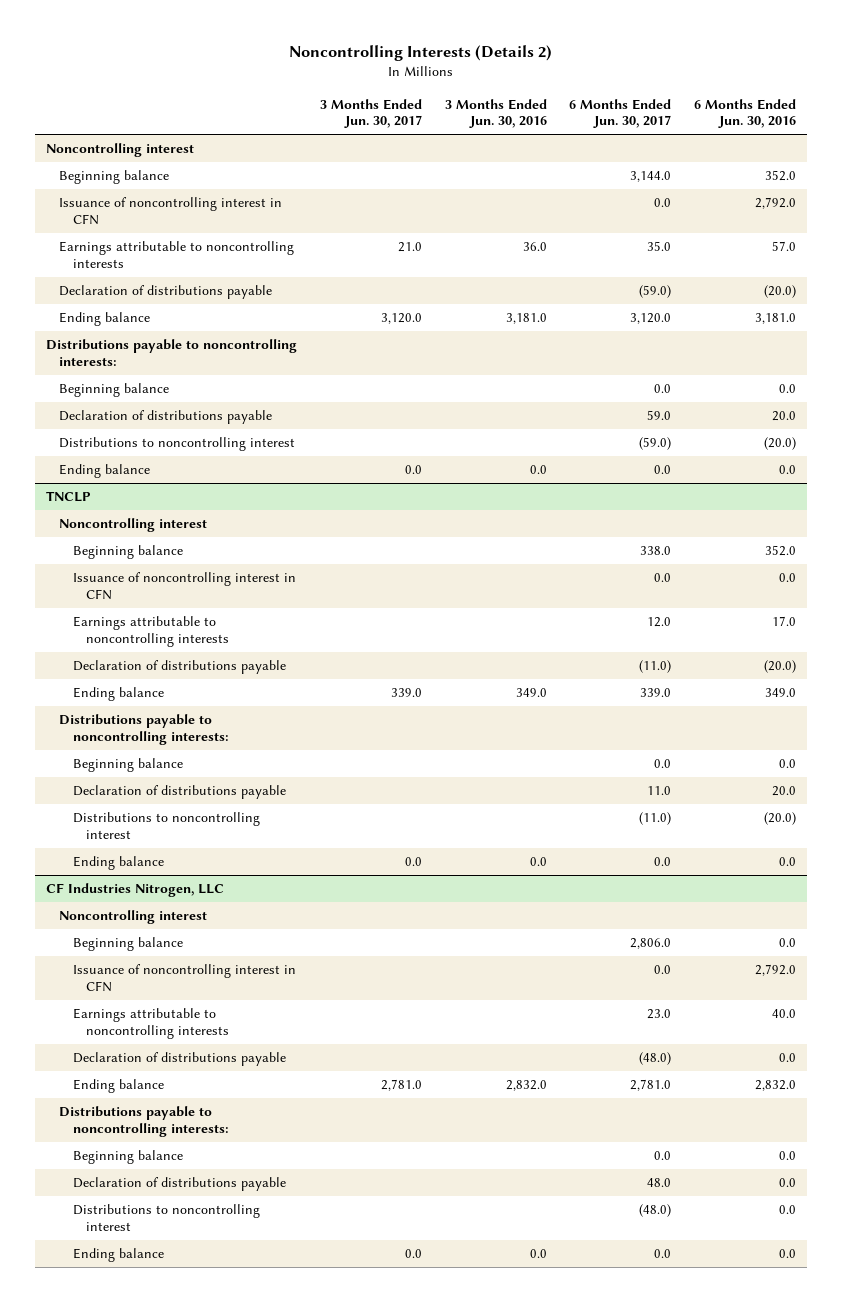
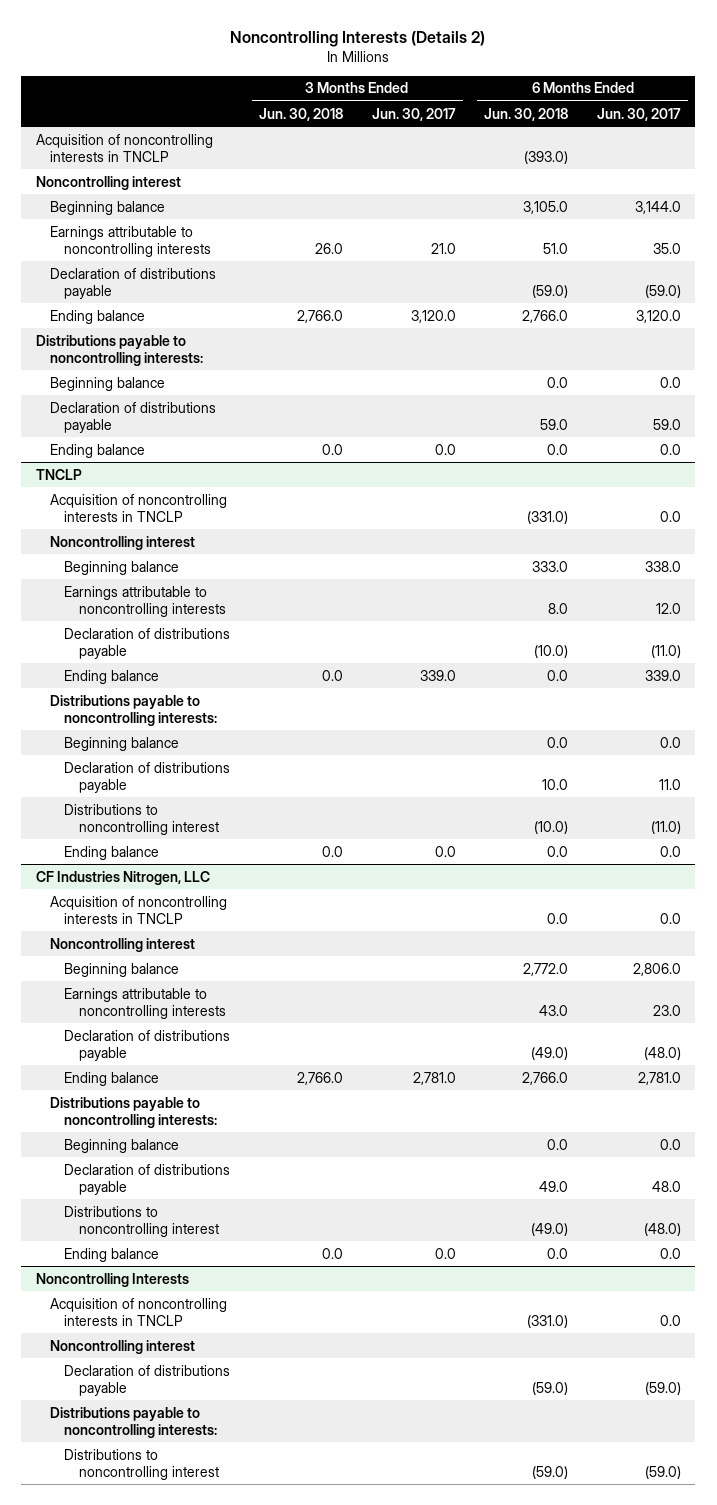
[444,98,547,129] 3 Months Ended Jun. 30, 2016 -> none
[693,98,796,129] 6 Months Ended Jun. 30, 2016 -> none
none -> [258,107,343,121] Jun. 30, 2018
none -> [484,107,569,121] Jun. 30, 2018
none -> [35,133,213,162] Acquisition of noncontrolling interests in TNCLP
[59,197,283,225] Issuance of noncontrolling interest in CFN -> none
[59,437,296,452] Distributions to noncontrolling interest -> none
none -> [50,493,228,522] Acquisition of noncontrolling interests in TNCLP
[72,572,296,600] Issuance of noncontrolling interest in CFN -> none
none -> [50,895,228,924] Acquisition of noncontrolling interests in TNCLP
[72,964,296,992] Issuance of noncontrolling interest in CFN -> none
none -> [35,1272,189,1287] Noncontrolling Interests
none -> [50,1297,228,1326] Acquisition of noncontrolling interests in TNCLP
none -> [50,1339,196,1354] Noncontrolling interest
none -> [64,1364,231,1396] Declaration of distributions payable
none -> [50,1406,218,1438] Distributions payable to noncontrolling interests:
none -> [64,1448,219,1480] Distributions to noncontrolling interest

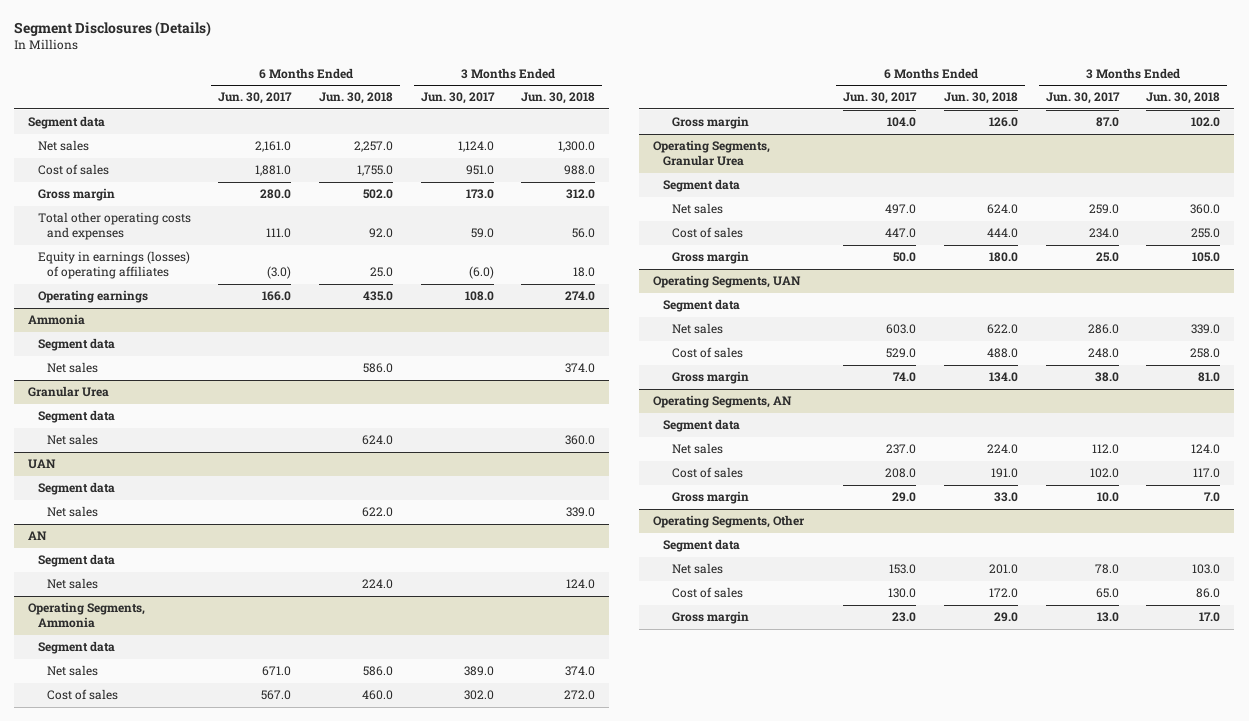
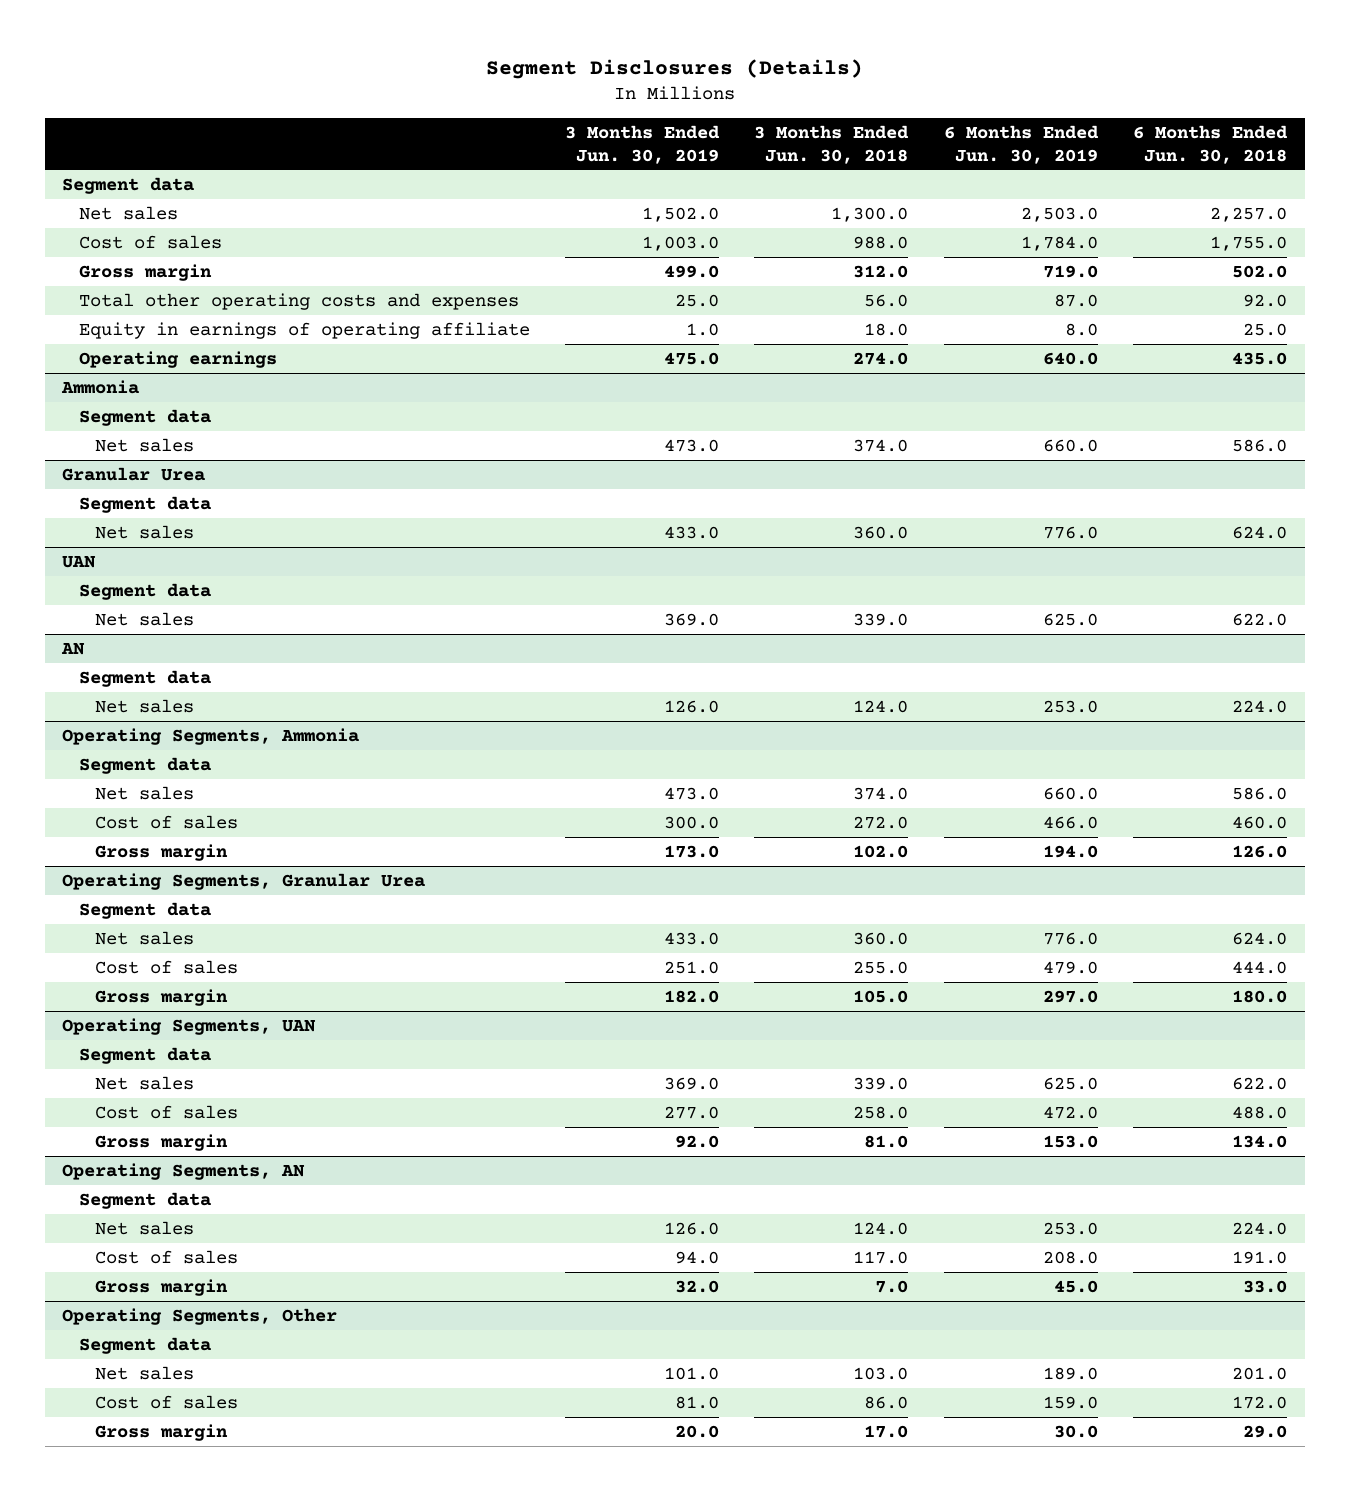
[218,92,293,105] Jun. 30, 2017 -> none
[420,92,495,105] Jun. 30, 2017 -> none
none -> [564,124,720,164] 3 Months Ended Jun. 30, 2019
none -> [943,124,1099,164] 6 Months Ended Jun. 30, 2019
[37,251,190,280] Equity in earnings (losses) of operating affiliates -> [78,321,530,339] Equity in earnings of operating affiliate

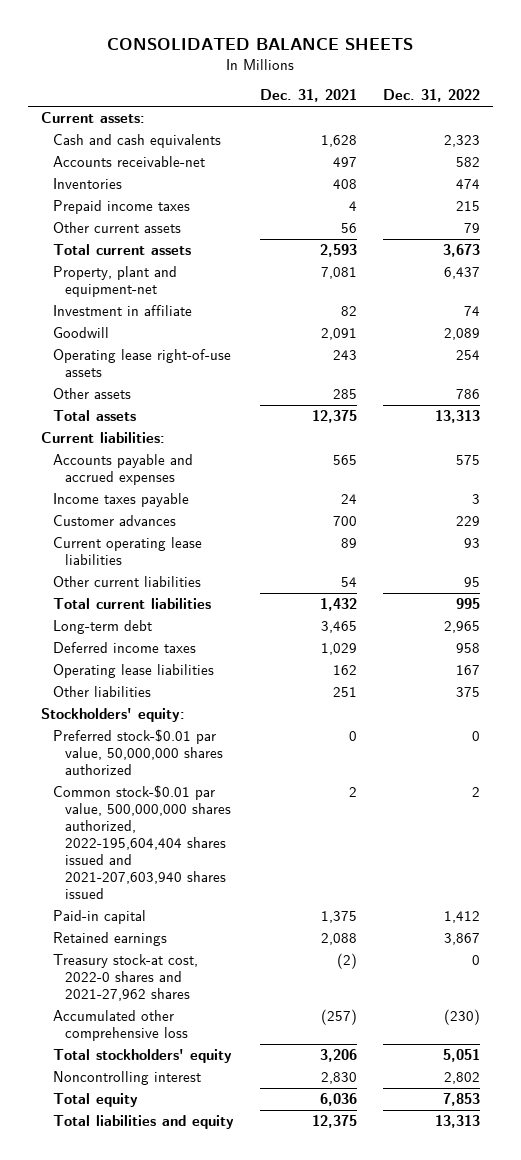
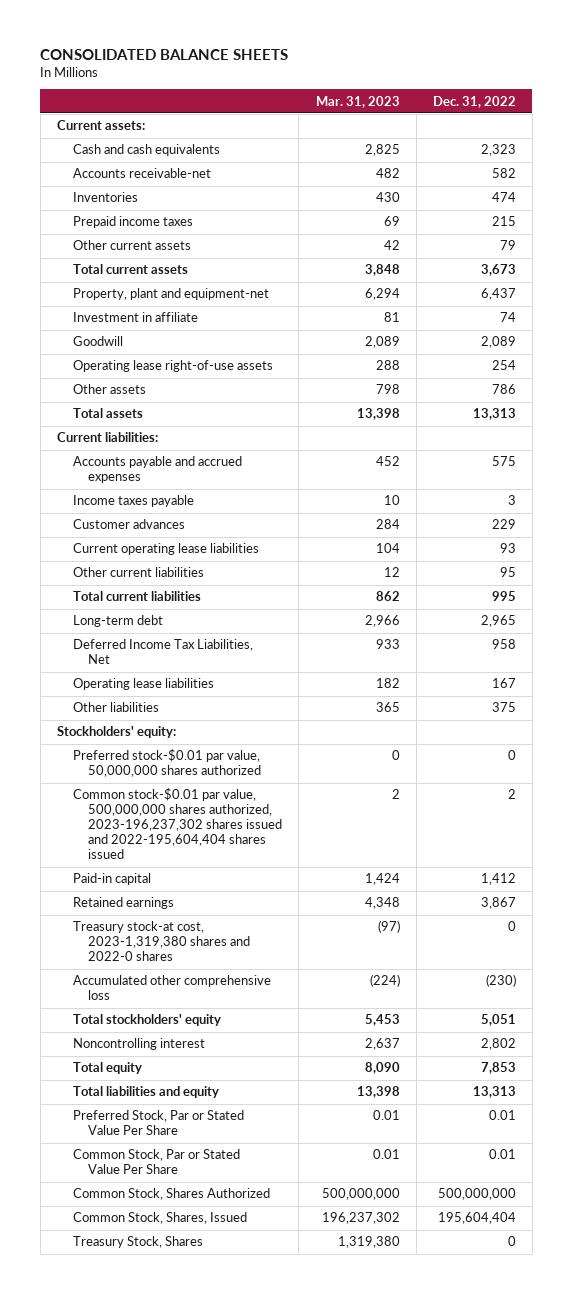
[260,89,358,103] Dec. 31, 2021 -> none
none -> [315,95,400,108] Mar. 31, 2023
[53,642,197,654] Deferred income taxes -> [72,639,253,665] Deferred Income Tax Liabilities, Net
[53,785,232,900] Common stock-$0.01 par value, 500,000,000 shares authorized, 2022-195,604,404 shares issued and 2021-207,603,940 shares issued -> [72,788,283,860] Common stock-$0.01 par value, 500,000,000 shares authorized, 2023-196,237,302 shares issued and 2022-195,604,404 shares issued
[53,954,199,1002] Treasury stock-at cost, 2022-0 shares and 2021-27,962 shares -> [72,921,251,962] Treasury stock-at cost, 2023-1,319,380 shares and 2022-0 shares
none -> [72,1110,244,1136] Preferred Stock, Par or Stated Value Per Share
none -> [72,1149,240,1175] Common Stock, Par or Stated Value Per Share
none -> [72,1188,270,1201] Common Stock, Shares Authorized
none -> [72,1212,247,1225] Common Stock, Shares, Issued
none -> [72,1236,203,1249] Treasury Stock, Shares

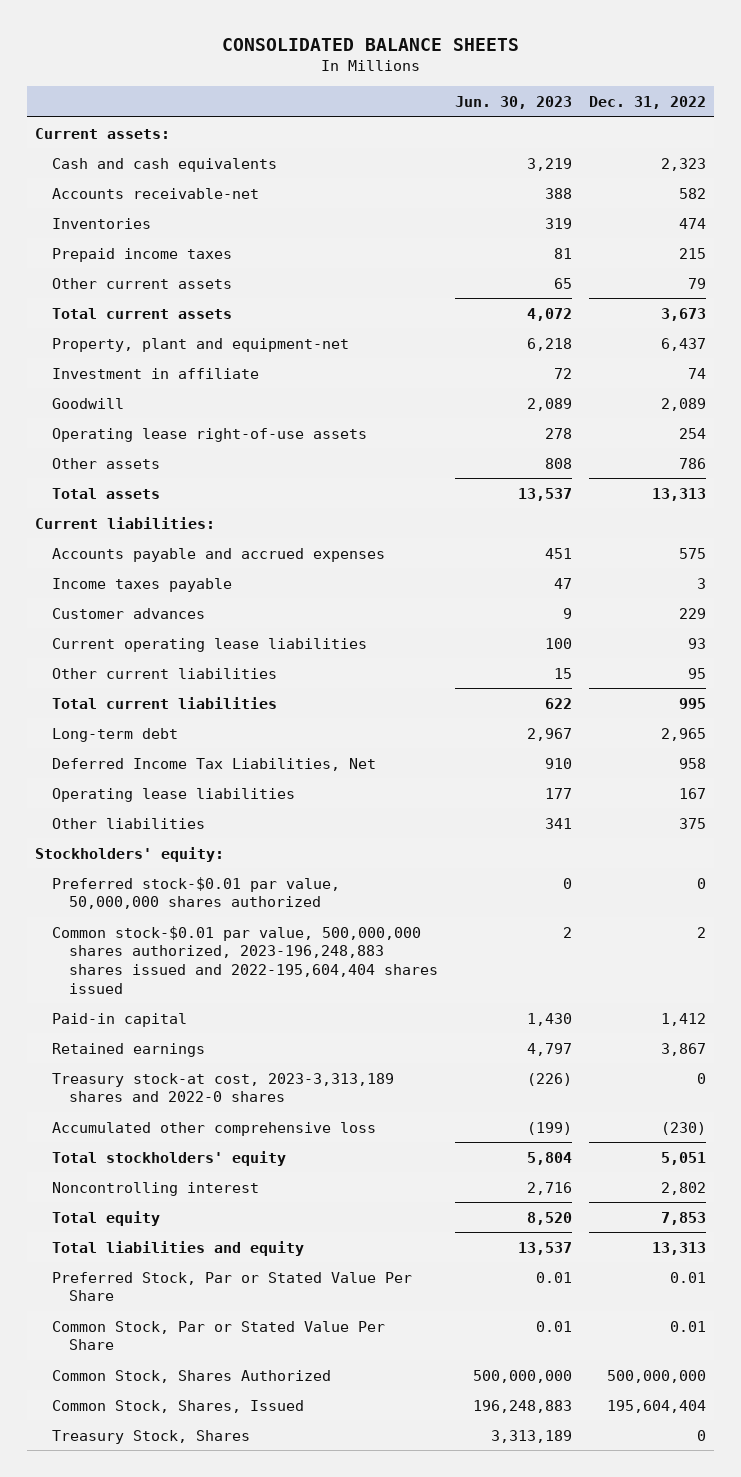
[315,95,400,108] Mar. 31, 2023 -> none
none -> [455,95,573,109] Jun. 30, 2023
[72,788,283,860] Common stock-$0.01 par value, 500,000,000 shares authorized, 2023-196,237,302 shares issued and 2022-195,604,404 shares issued -> [52,925,439,994] Common stock-$0.01 par value, 500,000,000 shares authorized, 2023-196,248,883 shares issued and 2022-195,604,404 shares issued
[72,921,251,962] Treasury stock-at cost, 2023-1,319,380 shares and 2022-0 shares -> [52,1072,395,1103] Treasury stock-at cost, 2023-3,313,189 shares and 2022-0 shares

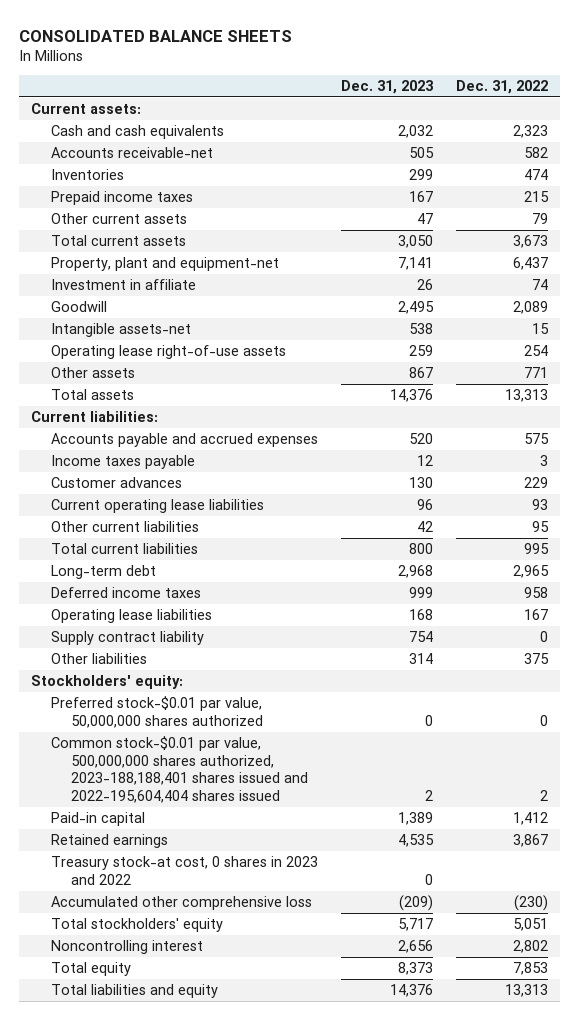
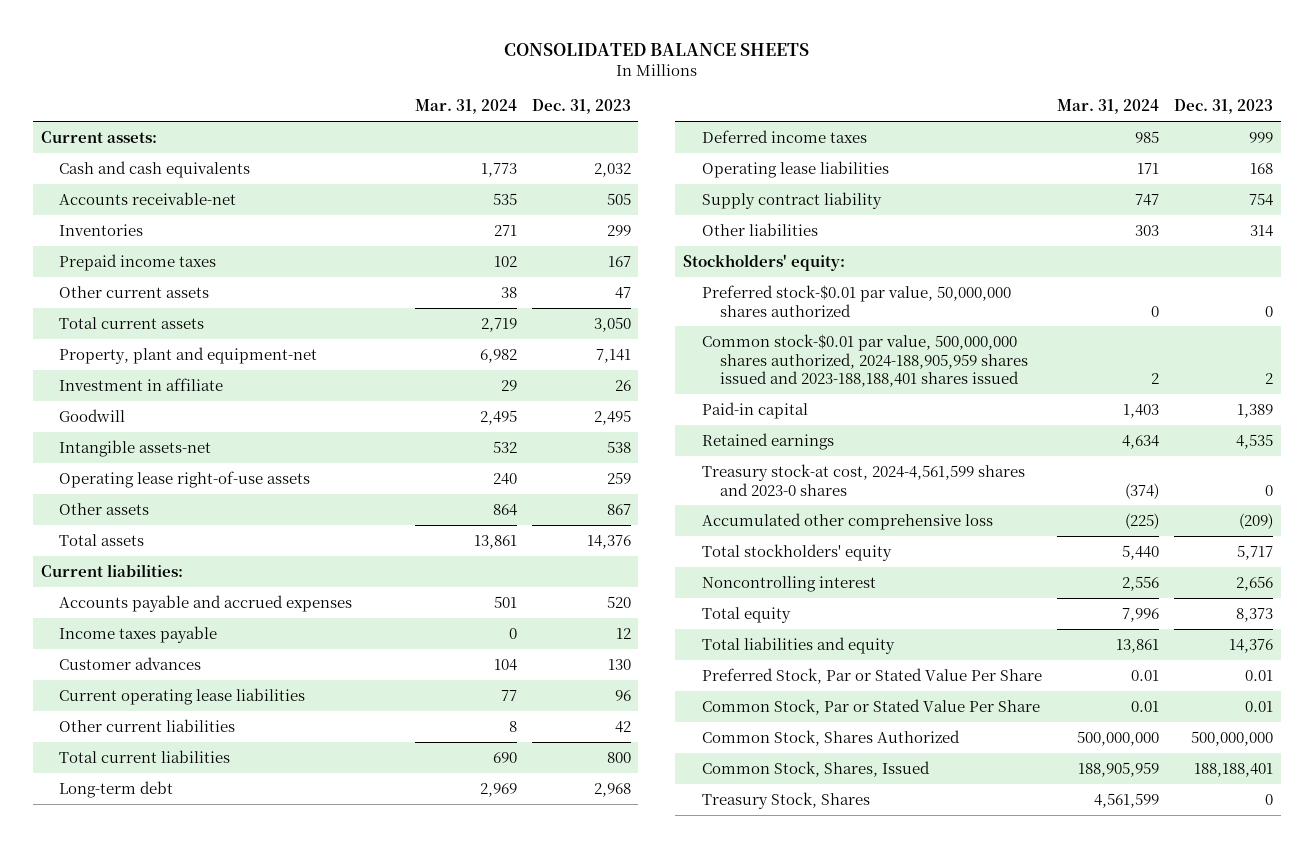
[456,80,549,95] Dec. 31, 2022 -> none
none -> [414,99,517,115] Mar. 31, 2024
[50,735,308,804] Common stock-$0.01 par value, 500,000,000 shares authorized, 2023-188,188,401 shares issued and 2022-195,604,404 shares issued -> [701,333,1029,388] Common stock-$0.01 par value, 500,000,000 shares authorized, 2024-188,905,959 shares issued and 2023-188,188,401 shares issued
[50,855,318,885] Treasury stock-at cost, 0 shares in 2023 and 2022 -> [701,463,1025,496] Treasury stock-at cost, 2024-4,561,599 shares and 2023-0 shares
none -> [701,667,1042,684] Preferred Stock, Par or Stated Value Per Share
none -> [701,698,1040,715] Common Stock, Par or Stated Value Per Share
none -> [701,729,960,746] Common Stock, Shares Authorized
none -> [701,760,930,777] Common Stock, Shares, Issued
none -> [701,791,870,809] Treasury Stock, Shares

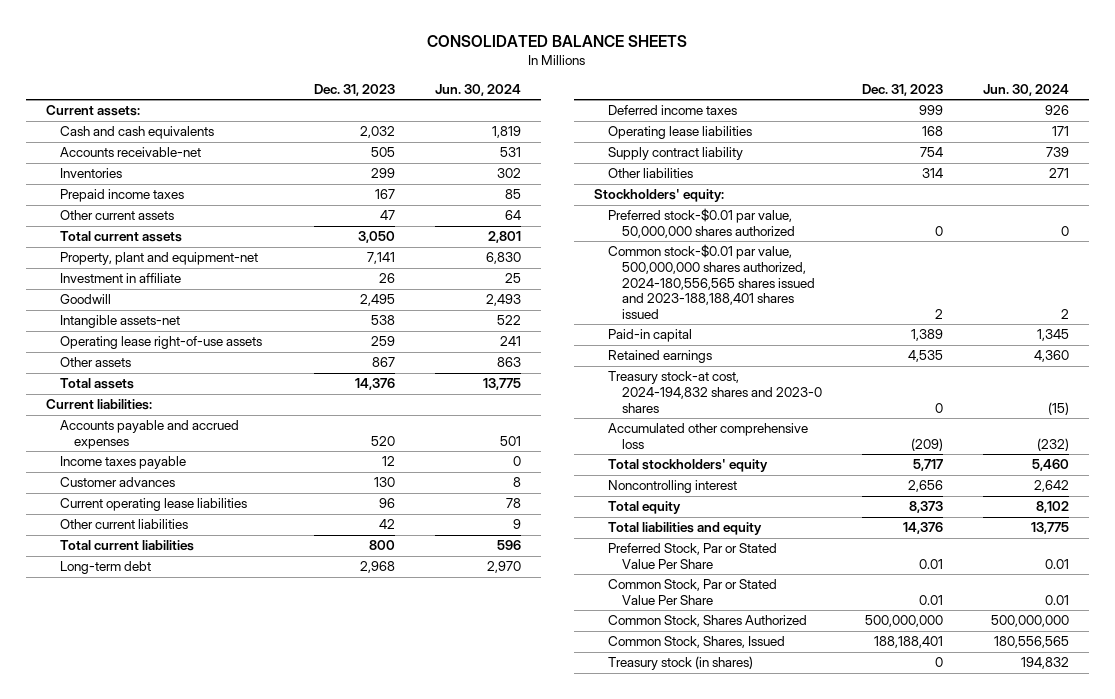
[414,99,517,115] Mar. 31, 2024 -> none
none -> [434,83,521,96] Jun. 30, 2024
[701,333,1029,388] Common stock-$0.01 par value, 500,000,000 shares authorized, 2024-188,905,959 shares issued and 2023-188,188,401 shares issued -> [608,244,816,319] Common stock-$0.01 par value, 500,000,000 shares authorized, 2024-180,556,565 shares issued and 2023-188,188,401 shares issued
[701,463,1025,496] Treasury stock-at cost, 2024-4,561,599 shares and 2023-0 shares -> [608,371,823,413] Treasury stock-at cost, 2024-194,832 shares and 2023-0 shares
[701,791,870,809] Treasury Stock, Shares -> [608,656,754,671] Treasury stock (in shares)

